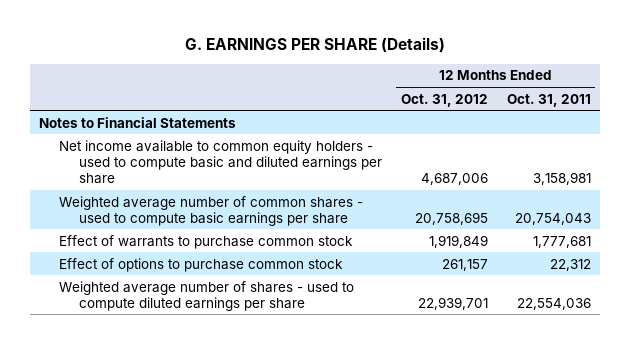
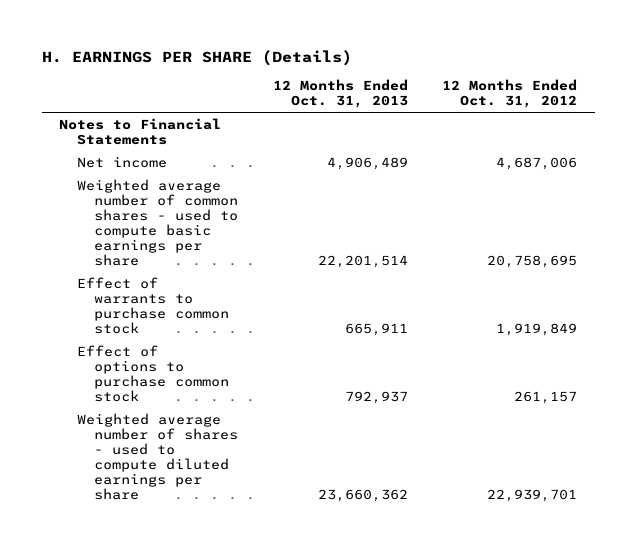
[184,37,445,54] G. EARNINGS PER SHARE (Details) -> [41,49,352,66] H. EARNINGS PER SHARE (Details)
[506,93,591,107] Oct. 31, 2011 -> none
none -> [272,79,408,109] 12 Months Ended Oct. 31, 2013
[59,139,383,184] Net income available to common equity holders - used to compute basic and diluted earnings per share -> [76,155,167,168] Net income

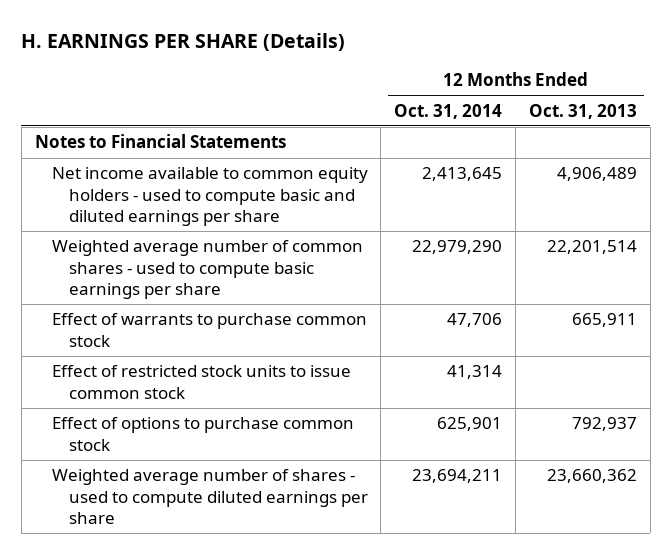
[442,79,578,109] 12 Months Ended Oct. 31, 2012 -> none
none -> [394,103,503,119] Oct. 31, 2014
[76,155,167,168] Net income -> [51,167,368,226] Net income available to common equity holders - used to compute basic and diluted earnings per share
none -> [51,365,351,399] Effect of restricted stock units to issue common stock

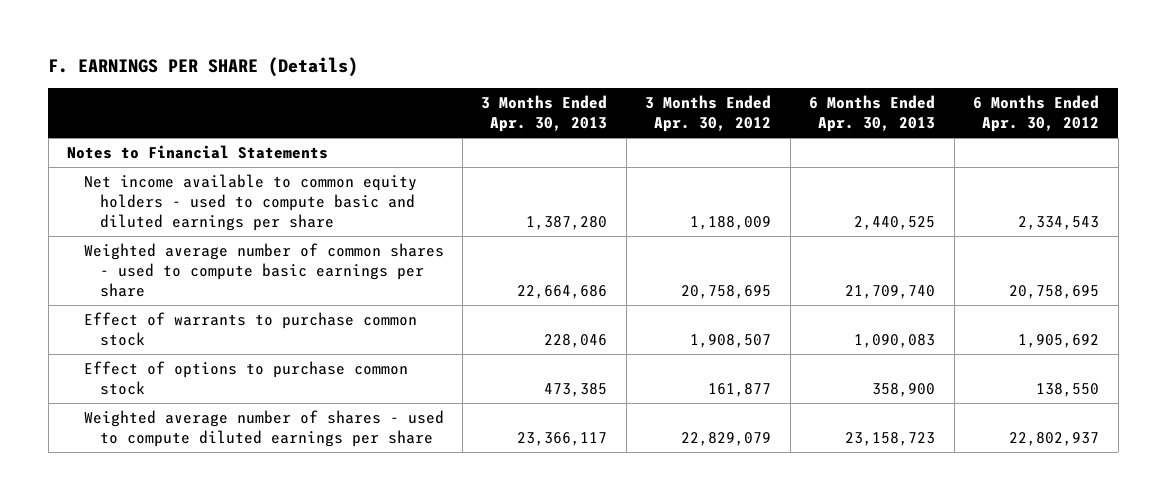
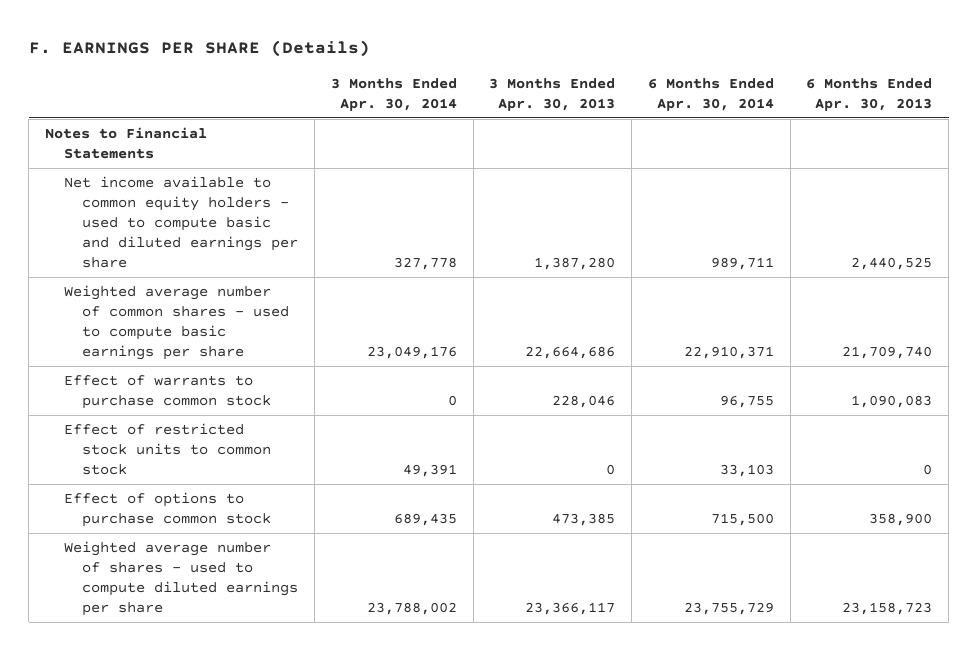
[645,94,772,132] 3 Months Ended Apr. 30, 2012 -> none
[973,94,1100,132] 6 Months Ended Apr. 30, 2012 -> none
none -> [330,77,457,111] 3 Months Ended Apr. 30, 2014
none -> [647,77,774,111] 6 Months Ended Apr. 30, 2014
none -> [63,423,272,476] Effect of restricted stock units to common stock

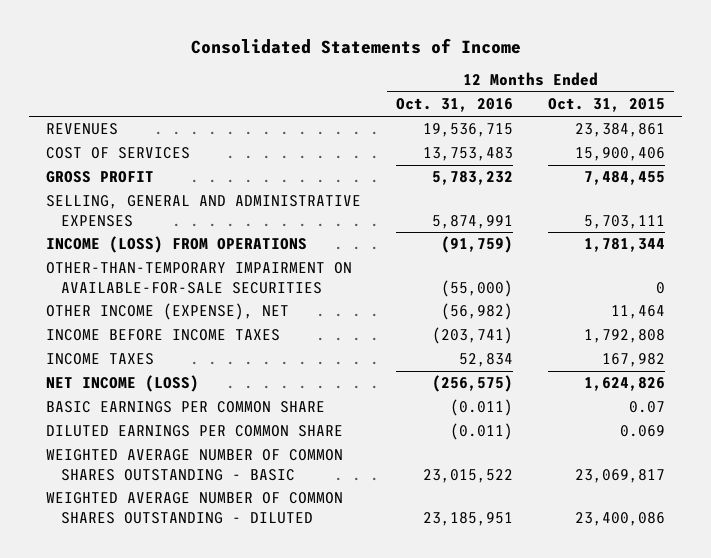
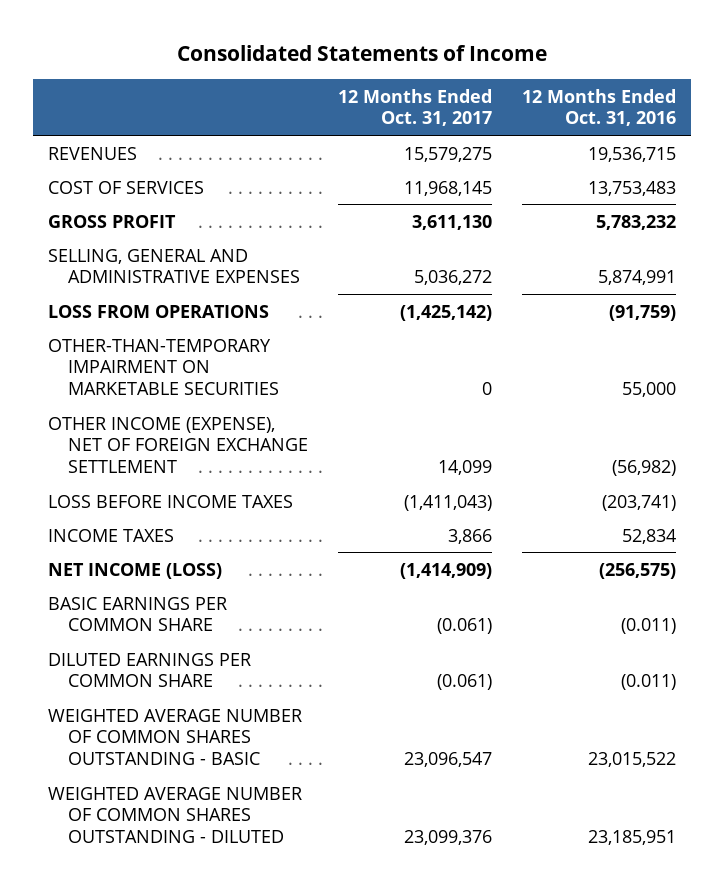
[548,98,666,113] Oct. 31, 2015 -> none
none -> [338,88,493,127] 12 Months Ended Oct. 31, 2017
[46,236,308,254] INCOME (LOSS) FROM OPERATIONS -> [47,304,269,318] LOSS FROM OPERATIONS
[46,262,353,294] OTHER-THAN-TEMPORARY IMPAIRMENT ON AVAILABLE-FOR-SALE SECURITIES -> [47,338,280,396] OTHER-THAN-TEMPORARY IMPAIRMENT ON MARKETABLE SECURITIES
[441,279,514,297] (55,000) -> [621,382,676,398] 55,000
[46,303,290,321] OTHER INCOME (EXPENSE), NET -> [47,416,309,474] OTHER INCOME (EXPENSE), NET OF FOREIGN EXCHANGE SETTLEMENT
[46,329,281,342] INCOME BEFORE INCOME TAXES -> [47,494,293,508] LOSS BEFORE INCOME TAXES

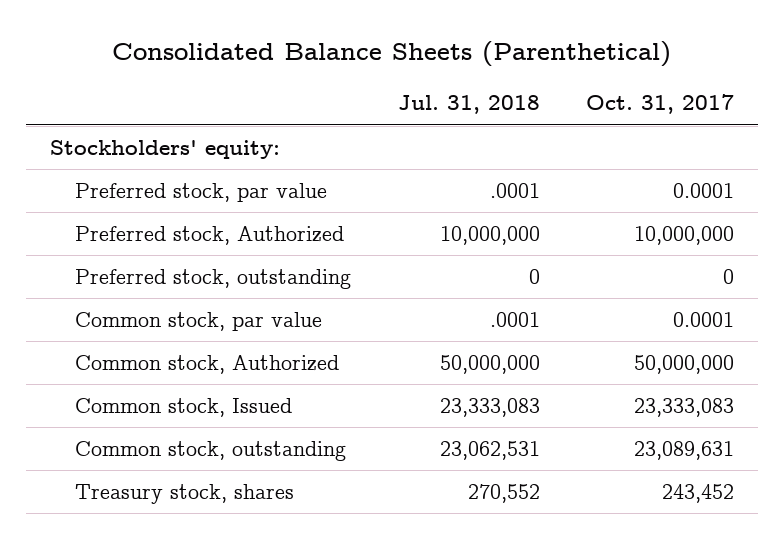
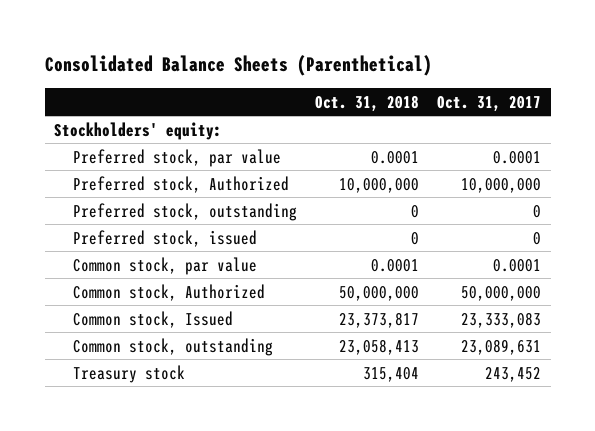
[397,95,540,115] Jul. 31, 2018 -> none
none -> [315,94,420,112] Oct. 31, 2018
none -> [72,229,257,247] Preferred stock, issued
[75,484,295,505] Treasury stock, shares -> [72,364,185,383] Treasury stock

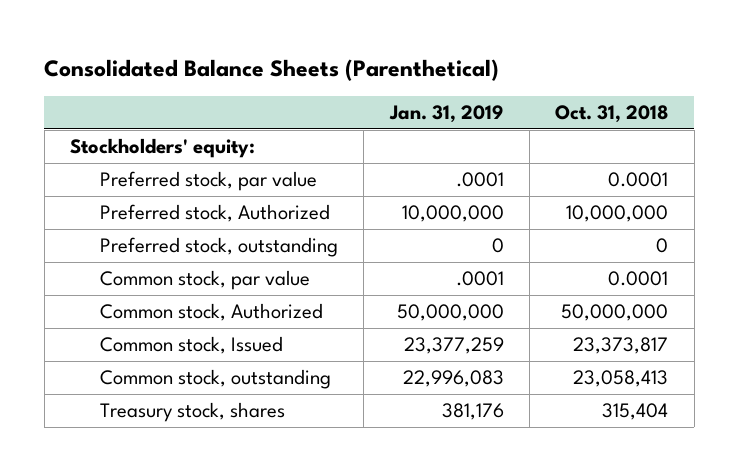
[437,95,542,112] Oct. 31, 2017 -> none
none -> [388,105,504,124] Jan. 31, 2019
[72,229,257,247] Preferred stock, issued -> none
[72,364,185,383] Treasury stock -> [99,402,285,423] Treasury stock, shares

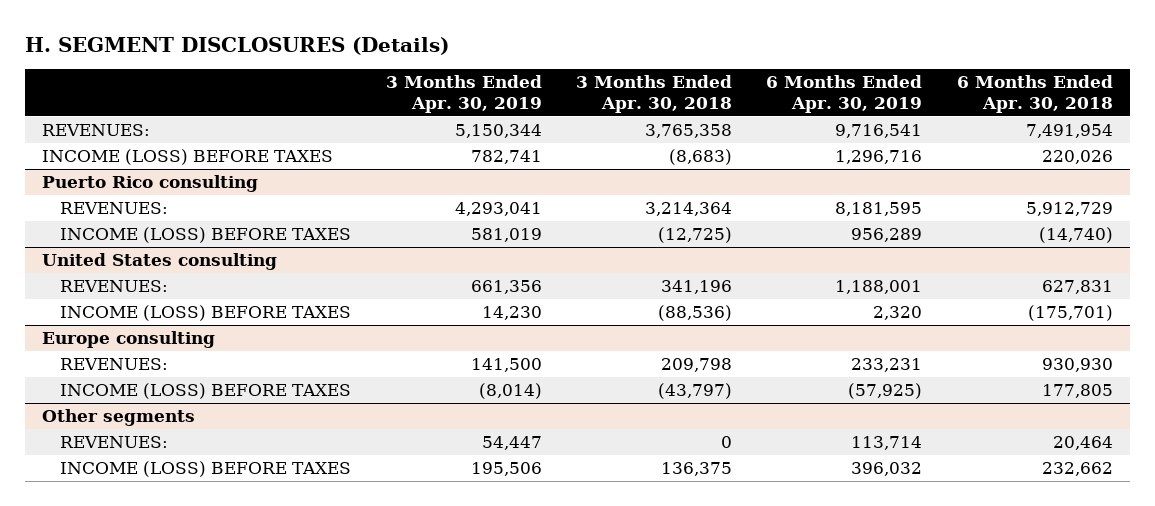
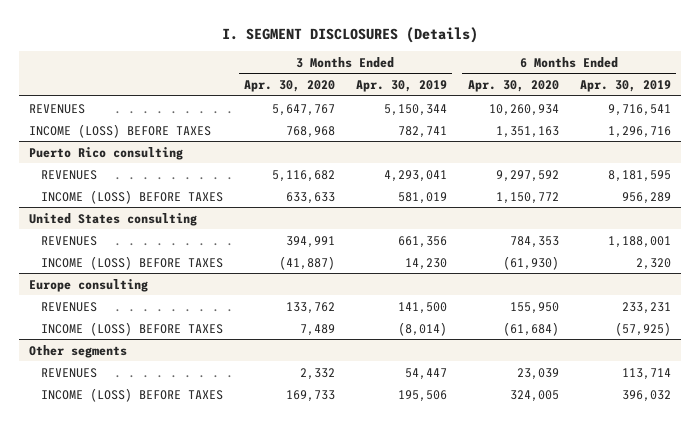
[24,36,449,55] H. SEGMENT DISCLOSURES (Details) -> [221,26,478,43] I. SEGMENT DISCLOSURES (Details)
[575,75,732,114] 3 Months Ended Apr. 30, 2018 -> none
[956,75,1113,114] 6 Months Ended Apr. 30, 2018 -> none
none -> [243,80,335,93] Apr. 30, 2020
none -> [467,80,559,93] Apr. 30, 2020
[42,124,151,137] REVENUES: -> [29,103,86,114] REVENUES
[60,202,169,215] REVENUES: -> [40,169,97,180] REVENUES
[60,280,169,293] REVENUES: -> [40,235,97,246] REVENUES
[60,358,169,371] REVENUES: -> [40,301,97,312] REVENUES
[60,436,169,449] REVENUES: -> [40,367,97,378] REVENUES

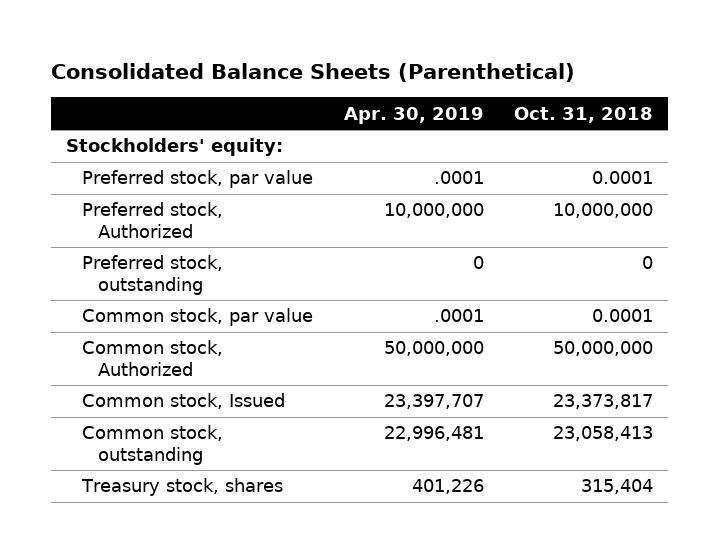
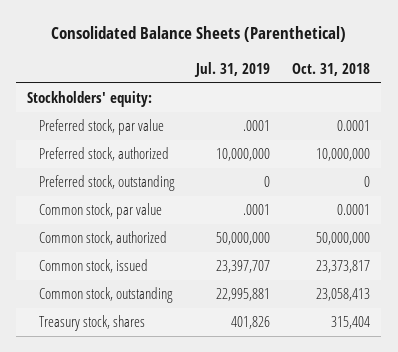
[343,106,484,124] Apr. 30, 2019 -> none
none -> [194,61,271,77] Jul. 31, 2019
[82,202,224,238] Preferred stock, Authorized -> [38,147,169,162] Preferred stock, authorized
[82,340,224,376] Common stock, Authorized -> [38,231,167,246] Common stock, authorized
[82,393,286,410] Common stock, Issued -> [38,259,148,274] Common stock, issued

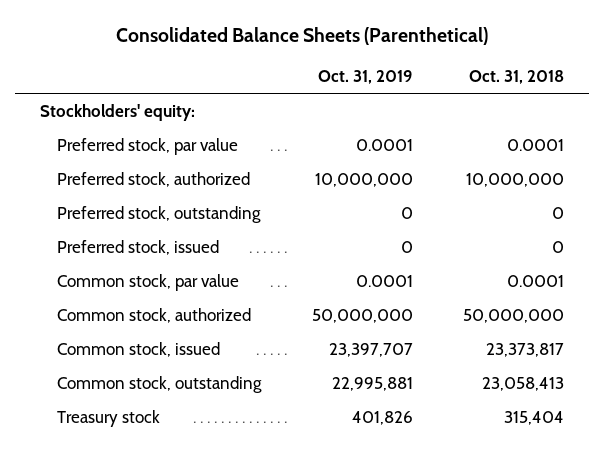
[194,61,271,77] Jul. 31, 2019 -> none
none -> [317,69,413,84] Oct. 31, 2019
none -> [57,240,220,256] Preferred stock, issued
[38,315,145,332] Treasury stock, shares -> [57,410,161,428] Treasury stock

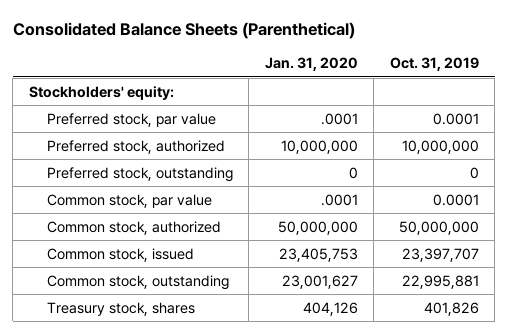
[468,69,564,84] Oct. 31, 2018 -> none
none -> [264,57,358,72] Jan. 31, 2020
[57,240,220,256] Preferred stock, issued -> none
[57,410,161,428] Treasury stock -> [46,301,195,316] Treasury stock, shares

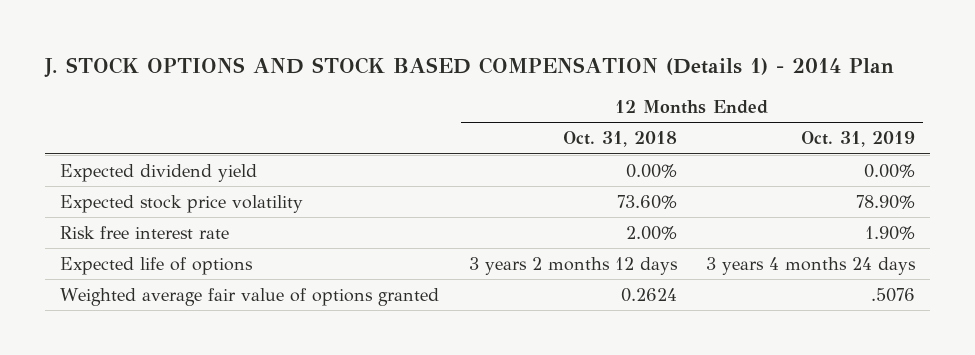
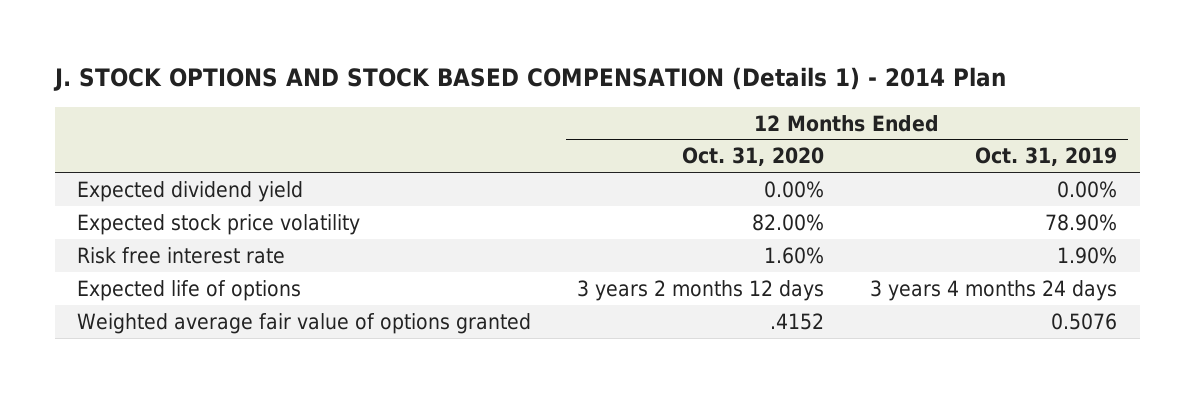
[562,131,677,148] Oct. 31, 2018 -> none
none -> [682,147,825,167] Oct. 31, 2020
[871,287,916,302] .5076 -> [1050,312,1117,330] 0.5076

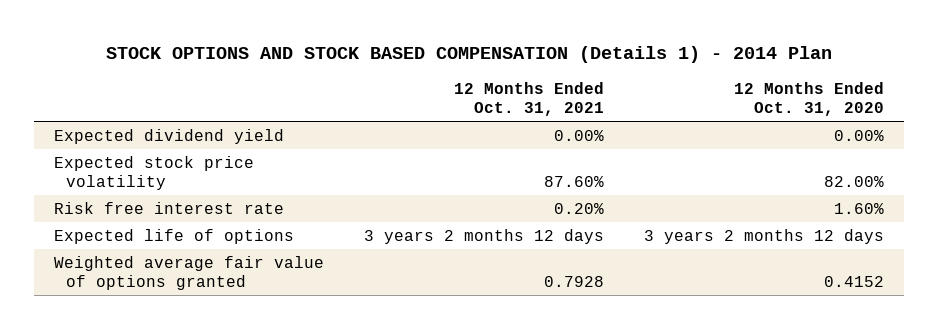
[52,67,1006,92] J. STOCK OPTIONS AND STOCK BASED COMPENSATION (Details 1) - 2014 Plan -> [106,46,833,64] STOCK OPTIONS AND STOCK BASED COMPENSATION (Details 1) - 2014 Plan
[974,147,1117,167] Oct. 31, 2019 -> none
none -> [454,82,605,116] 12 Months Ended Oct. 31, 2021
[770,312,825,330] .4152 -> [824,275,885,287] 0.4152

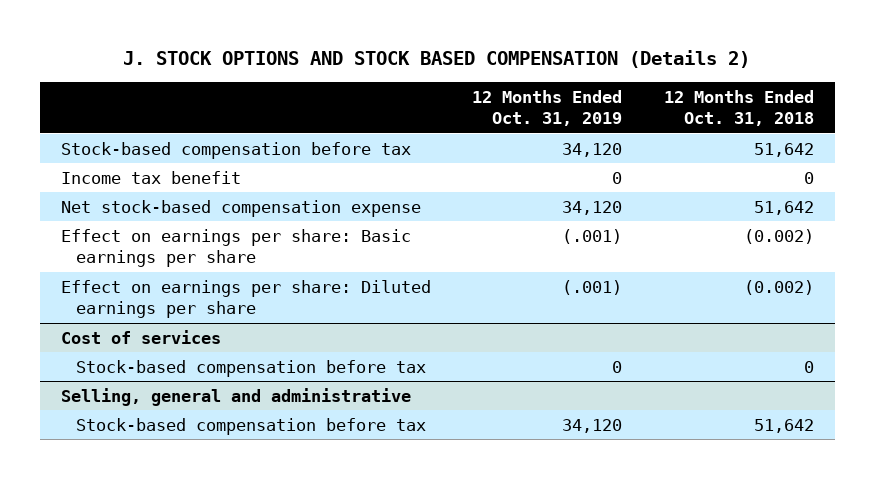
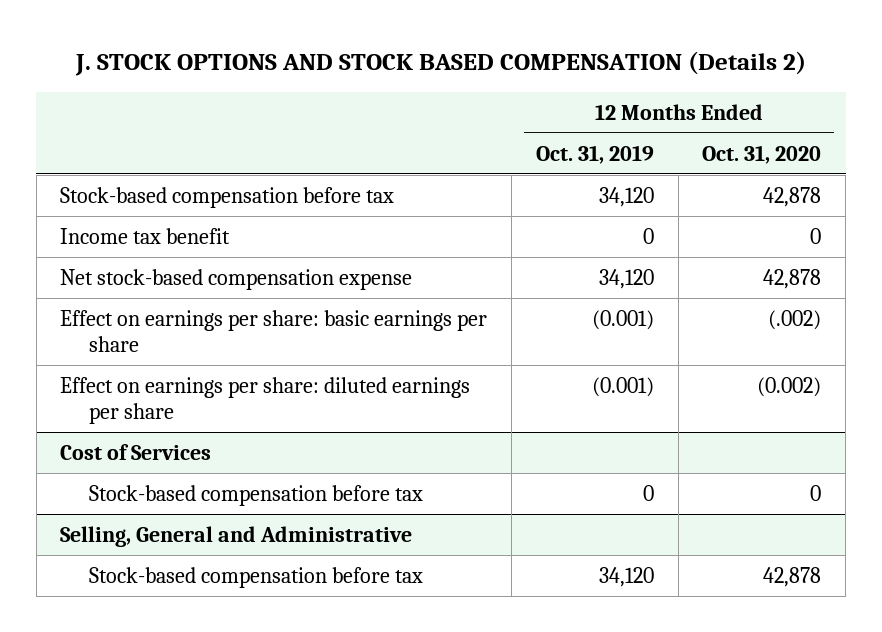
[664,89,815,127] 12 Months Ended Oct. 31, 2018 -> none
none -> [702,144,822,164] Oct. 31, 2020
[60,228,411,268] Effect on earnings per share: Basic earnings per share -> [60,309,488,352] Effect on earnings per share: basic earnings per share
[562,228,623,244] (.001) -> [591,309,654,330] (0.001)
[60,279,431,319] Effect on earnings per share: Diluted earnings per share -> [60,376,471,424] Effect on earnings per share: diluted earnings per share
[562,279,623,295] (.001) -> [591,376,654,397] (0.001)
[60,329,221,344] Cost of services -> [60,443,212,460] Cost of Services
[60,387,411,406] Selling, general and administrative -> [60,525,413,547] Selling, General and Administrative

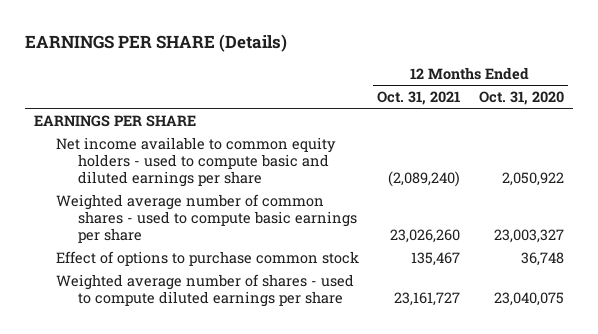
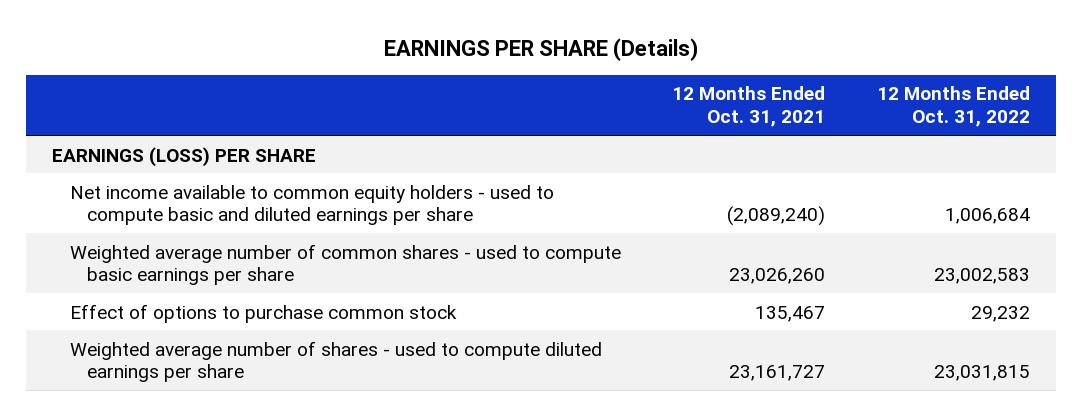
[478,90,564,105] Oct. 31, 2020 -> none
none -> [876,86,1030,128] 12 Months Ended Oct. 31, 2022
[33,114,196,127] EARNINGS PER SHARE -> [52,146,317,167] EARNINGS (LOSS) PER SHARE

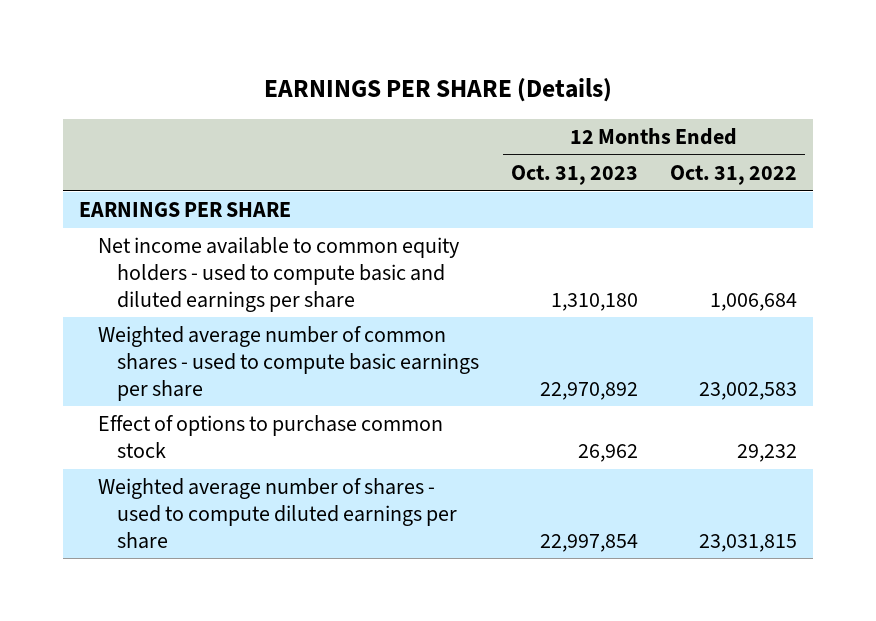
[672,86,826,128] 12 Months Ended Oct. 31, 2021 -> none
none -> [510,165,638,186] Oct. 31, 2023
[52,146,317,167] EARNINGS (LOSS) PER SHARE -> [78,202,291,218] EARNINGS PER SHARE

